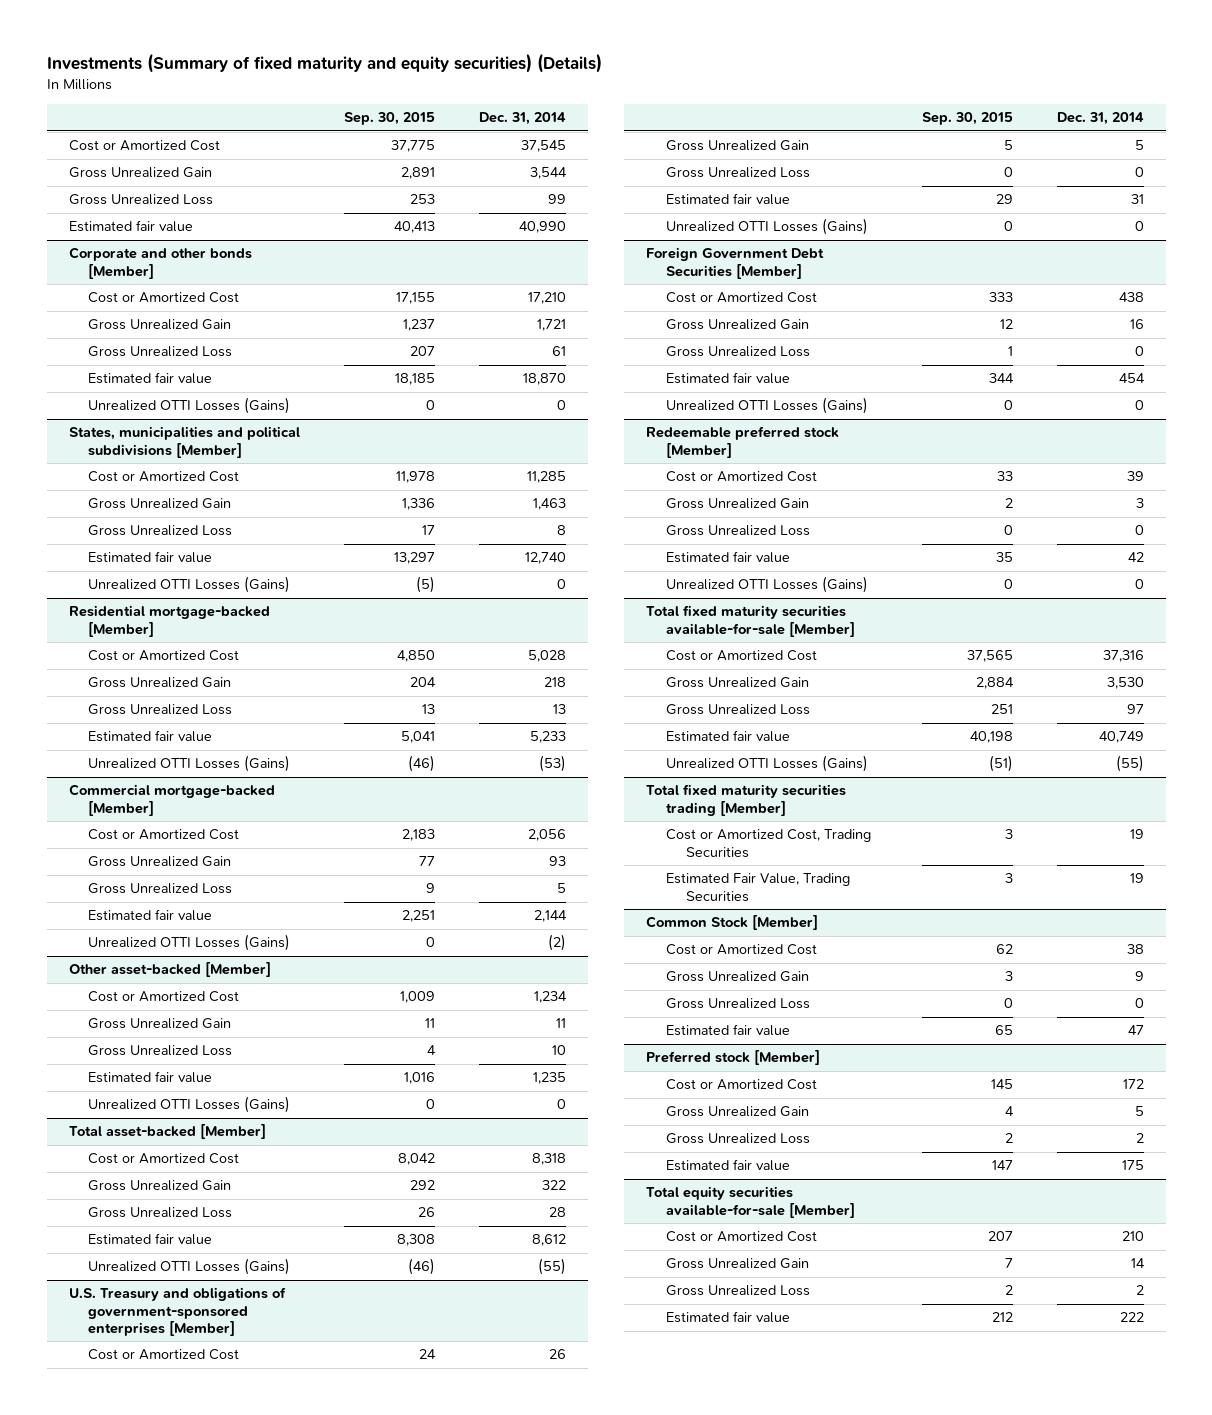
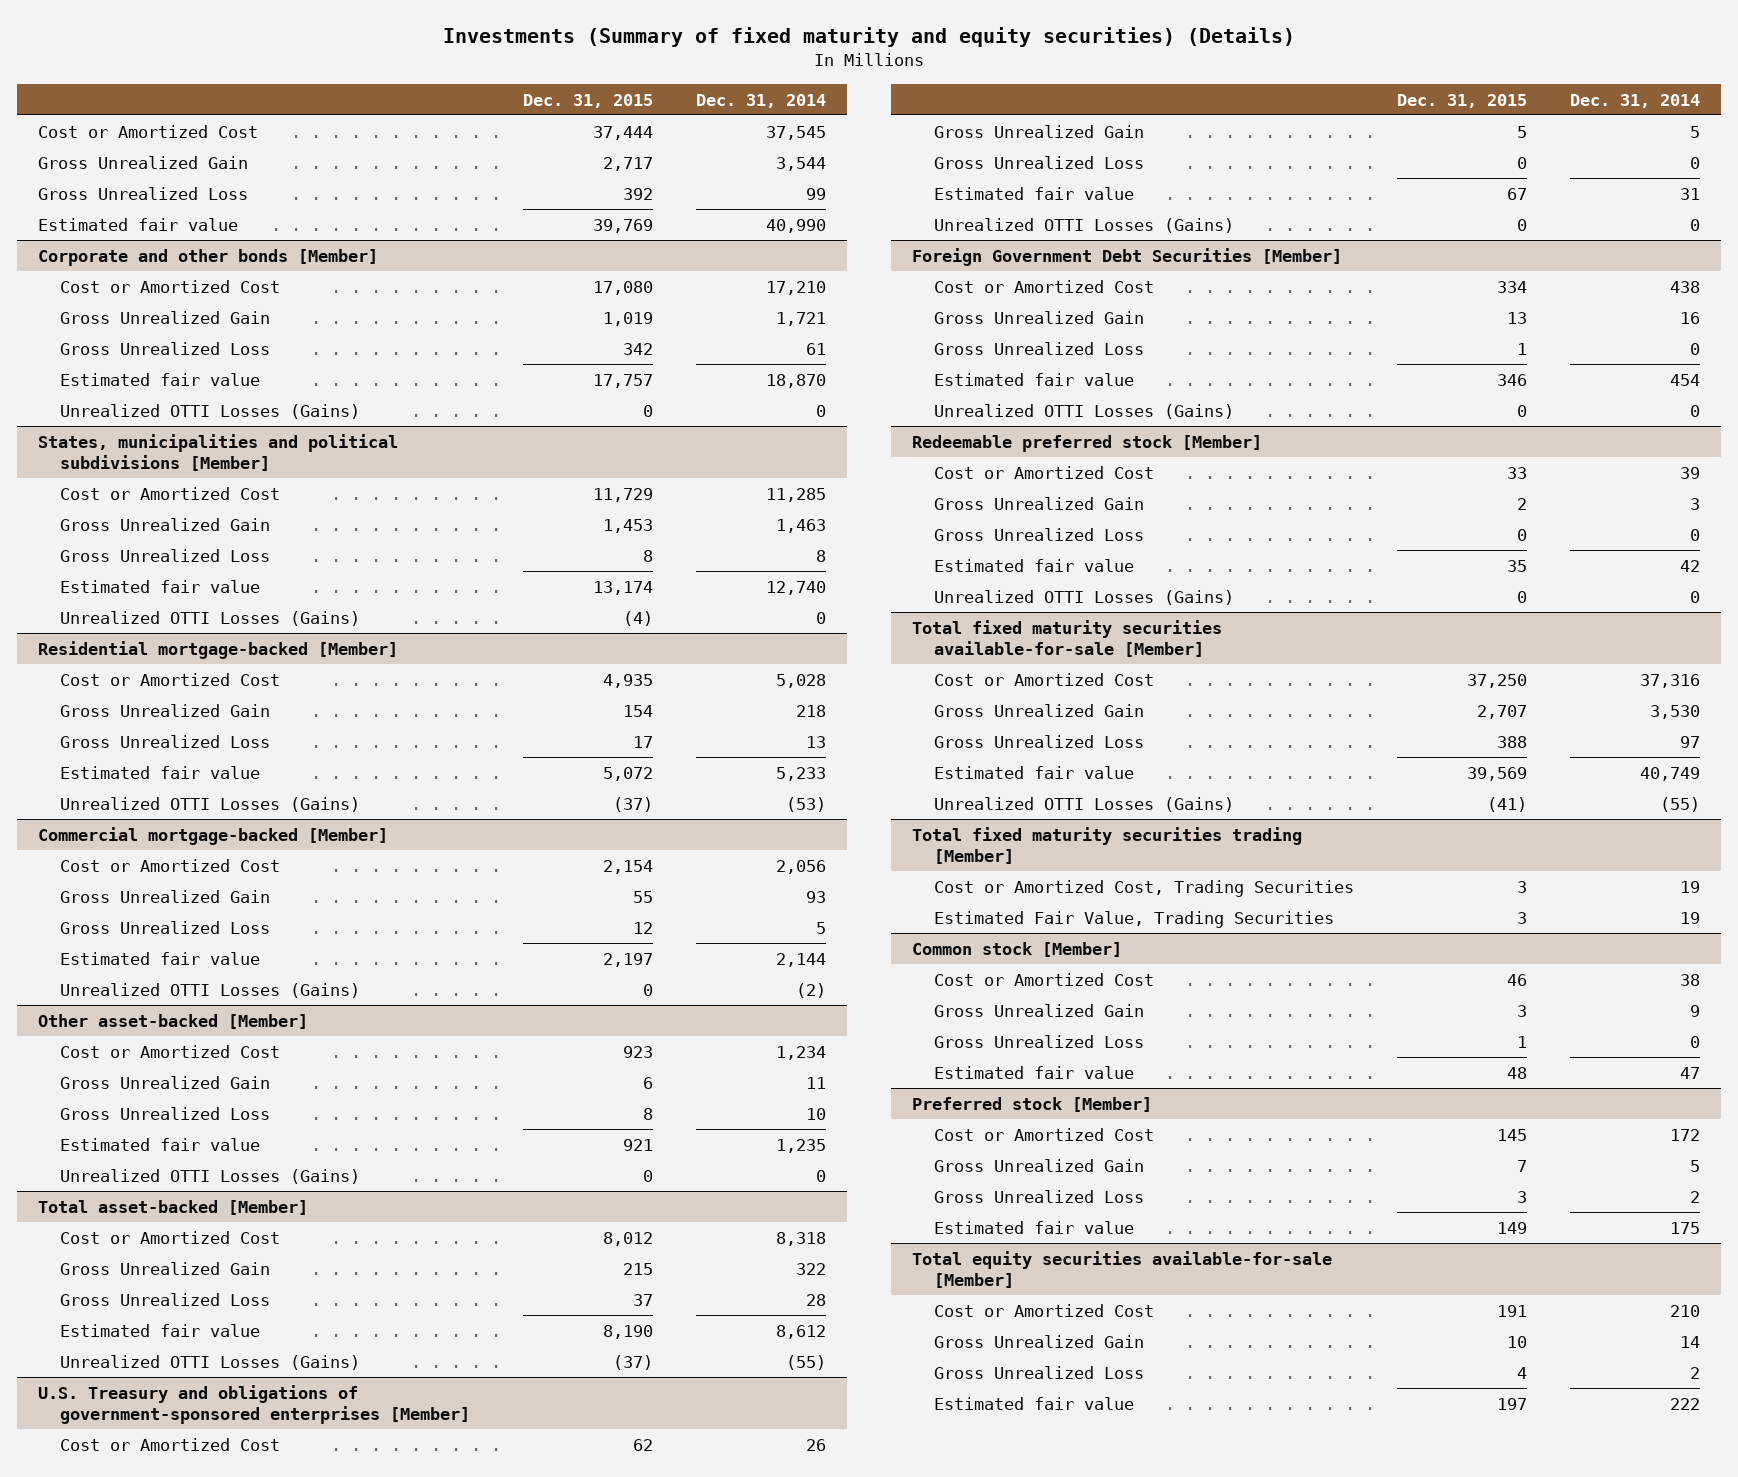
[343,112,435,126] Sep. 30, 2015 -> none
none -> [522,93,653,108] Dec. 31, 2015
[646,915,819,931] Common Stock [Member] -> [912,941,1123,957] Common stock [Member]

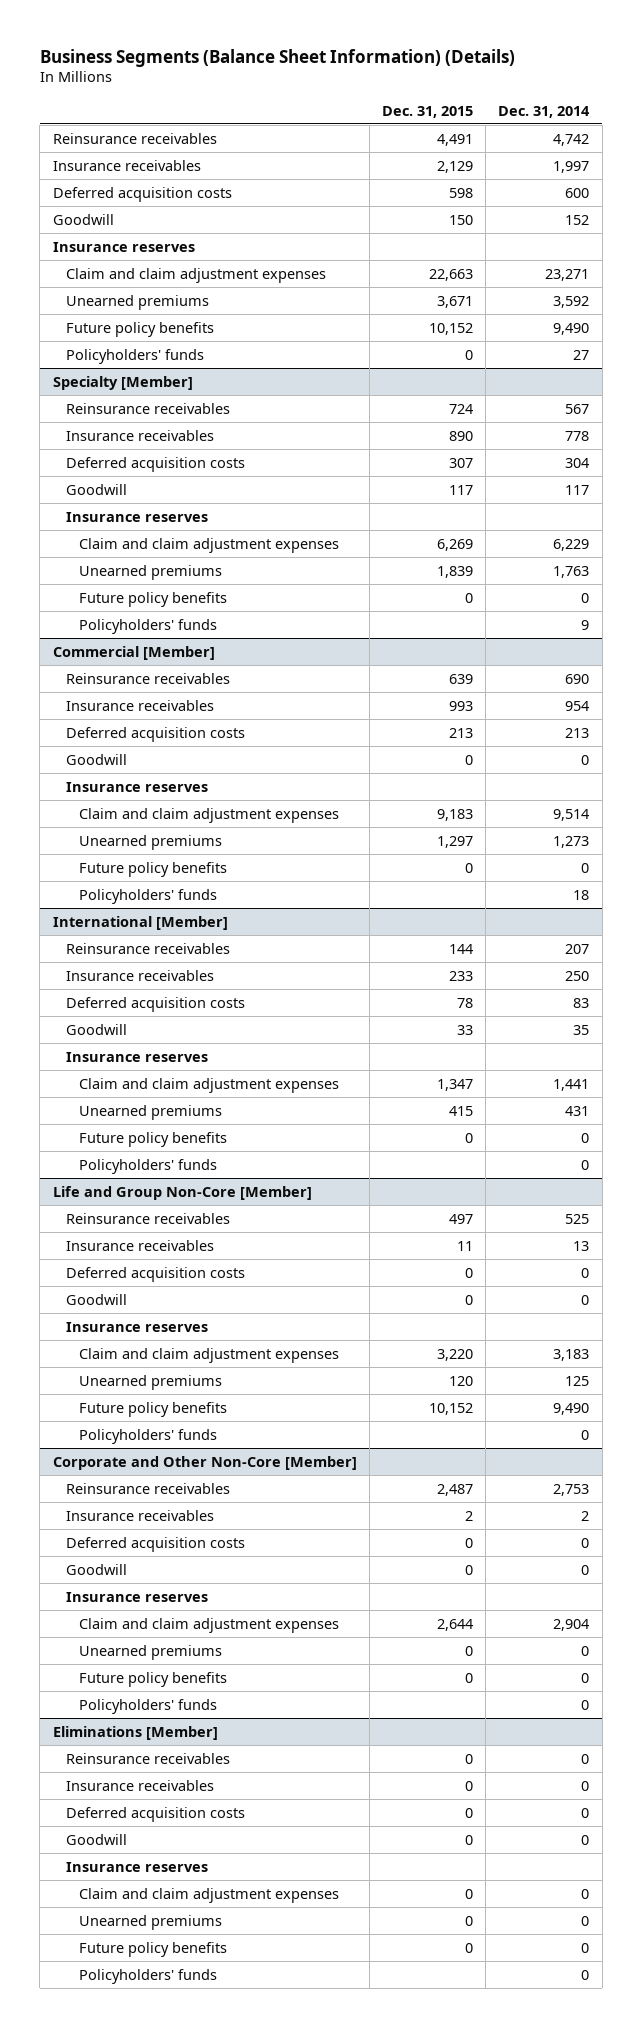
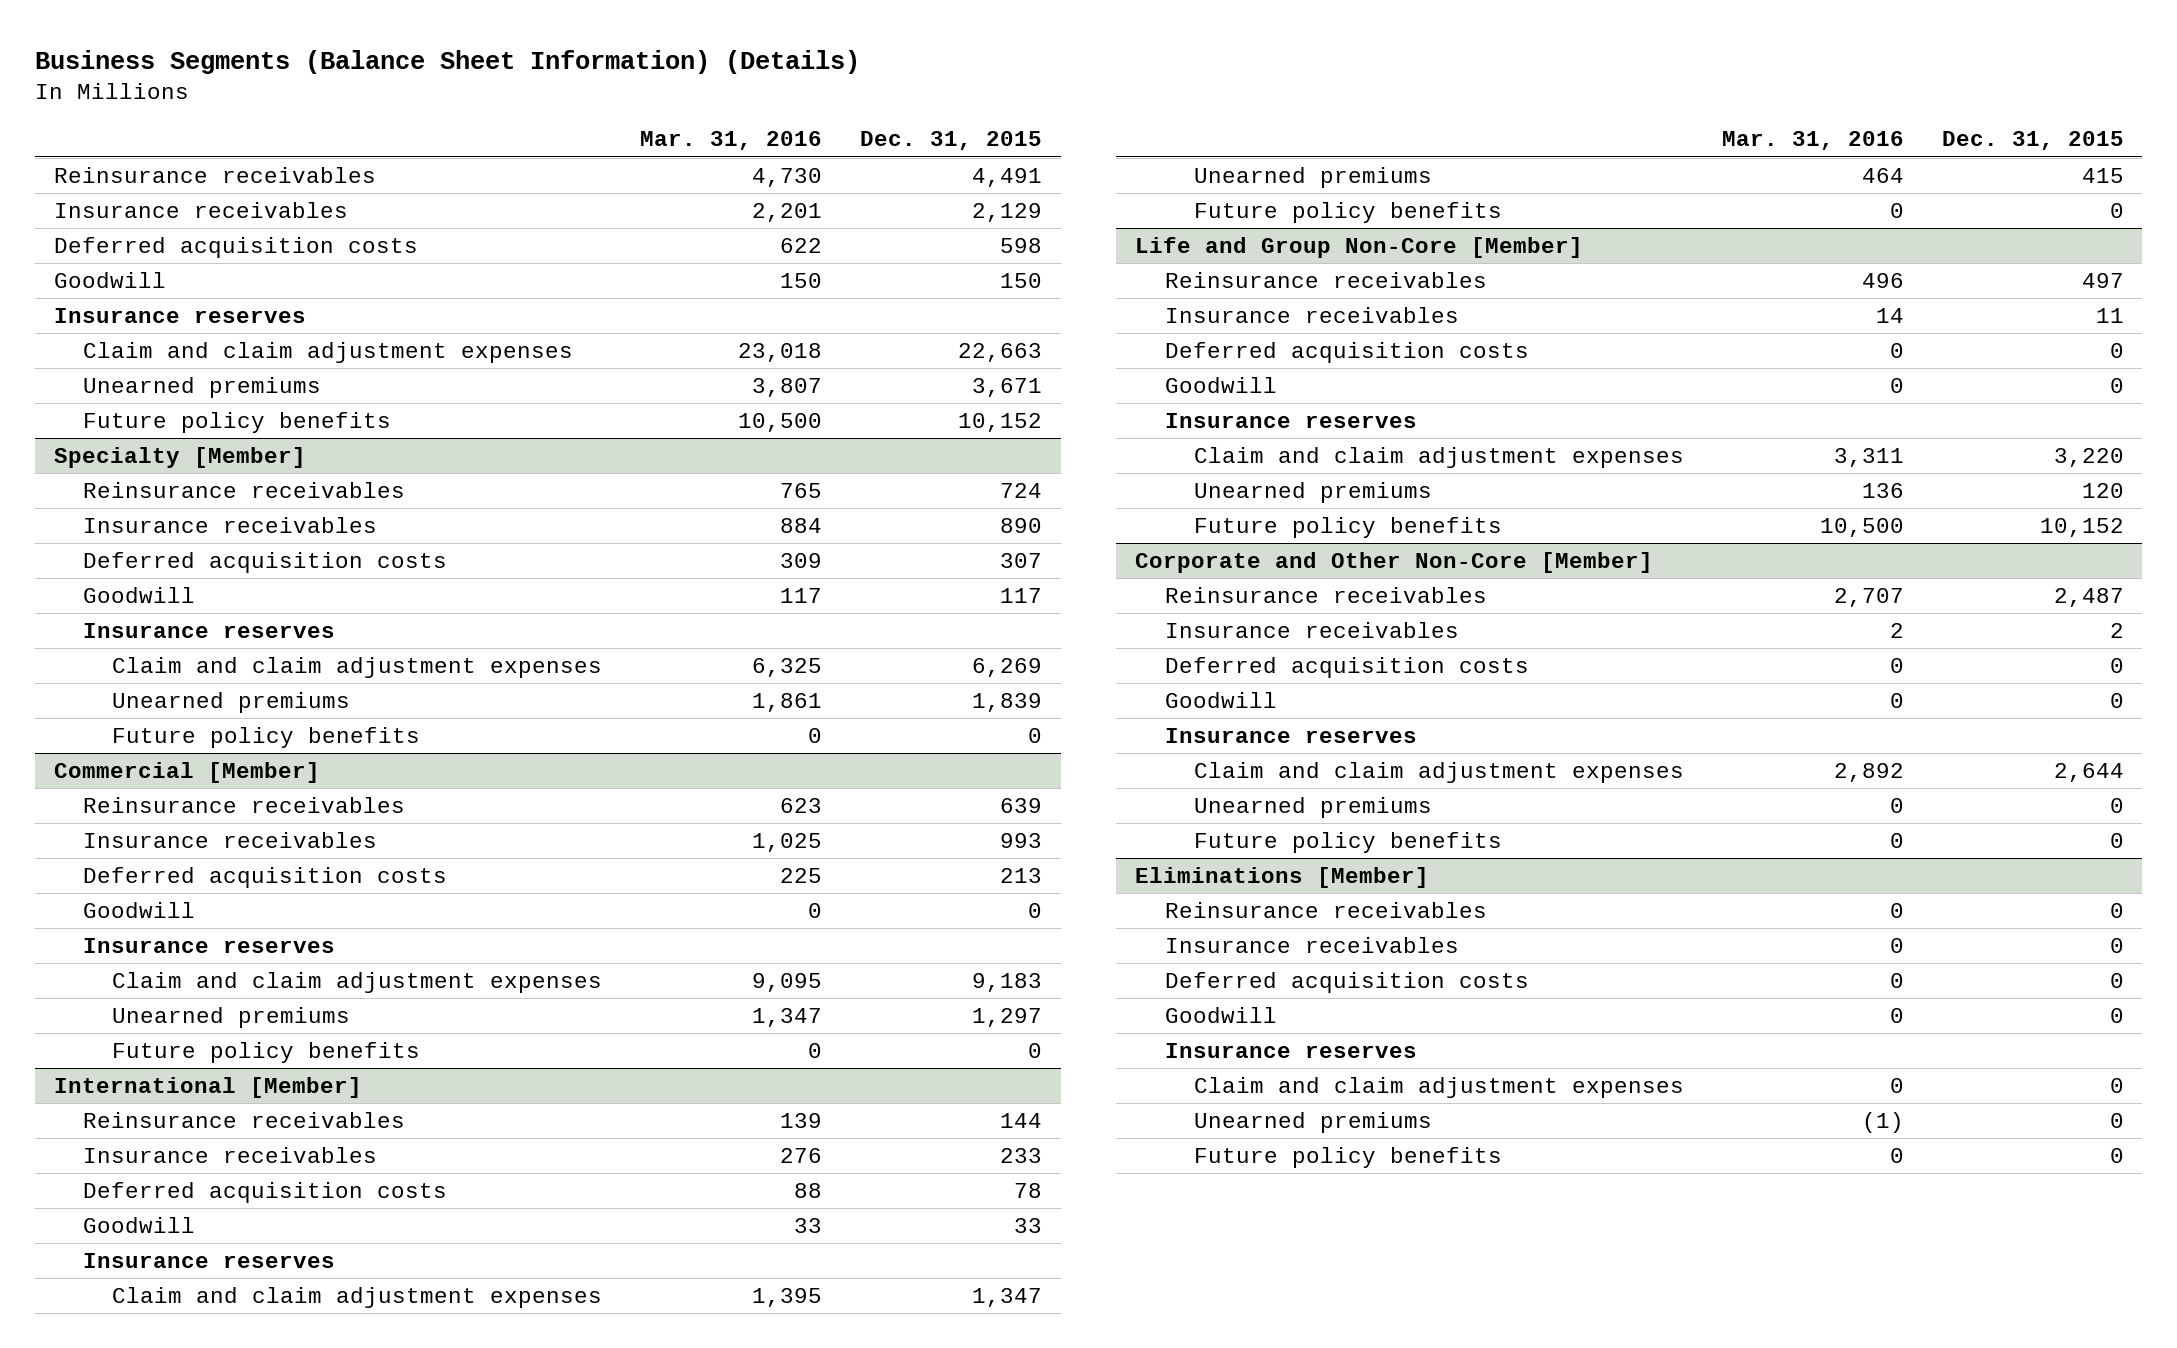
[498,105,591,118] Dec. 31, 2014 -> none
none -> [640,131,823,151] Mar. 31, 2016
[65,348,204,364] Policyholders' funds -> none
[78,618,217,634] Policyholders' funds -> none
[78,888,217,904] Policyholders' funds -> none
[78,1158,217,1174] Policyholders' funds -> none
[78,1428,217,1444] Policyholders' funds -> none
[78,1698,217,1714] Policyholders' funds -> none
[78,1968,217,1984] Policyholders' funds -> none

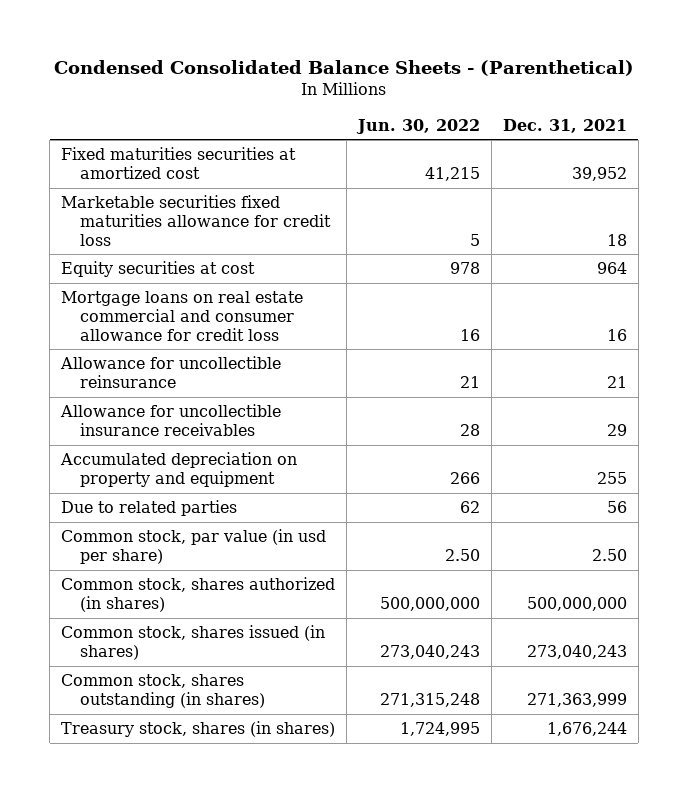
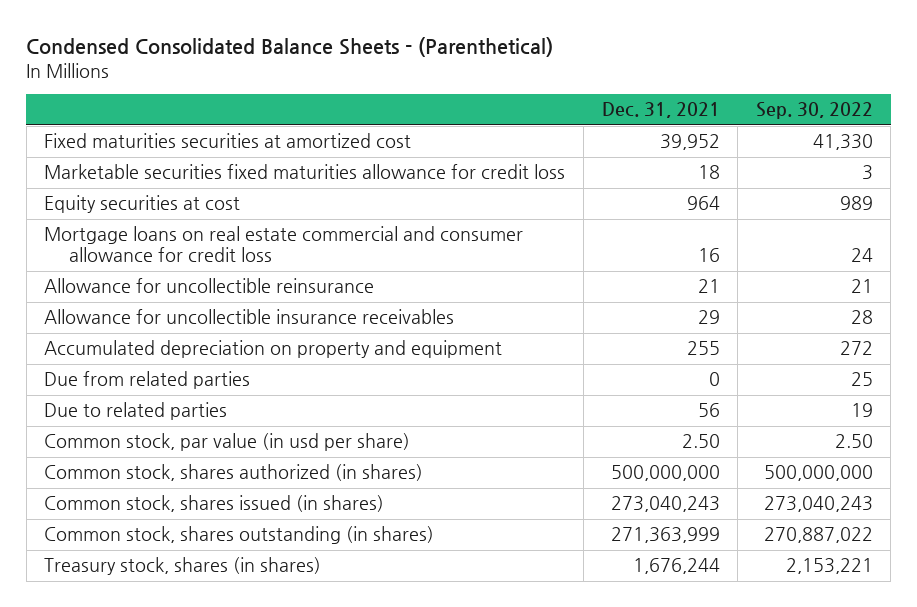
[356,118,481,134] Jun. 30, 2022 -> none
none -> [755,102,873,120] Sep. 30, 2022
none -> [44,371,251,390] Due from related parties

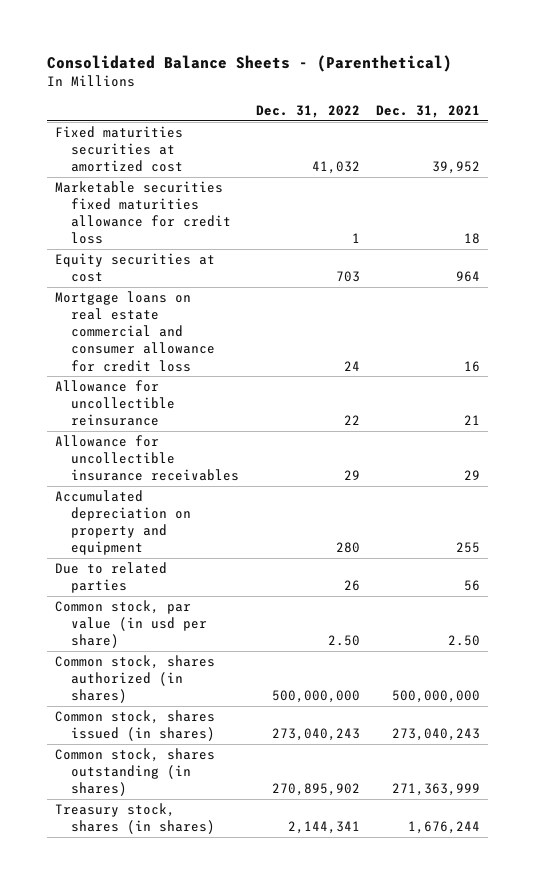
[26,37,554,58] Condensed Consolidated Balance Sheets - (Parenthetical) -> [46,54,452,72] Consolidated Balance Sheets - (Parenthetical)
[755,102,873,120] Sep. 30, 2022 -> none
none -> [255,104,360,118] Dec. 31, 2022
[44,371,251,390] Due from related parties -> none

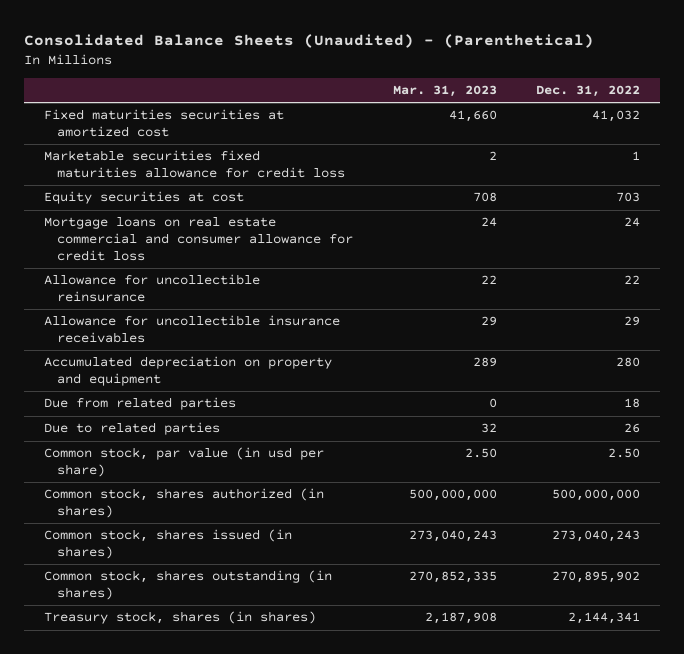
[46,54,452,72] Consolidated Balance Sheets - (Parenthetical) -> [23,34,594,49] Consolidated Balance Sheets (Unaudited) - (Parenthetical)
[375,104,480,118] Dec. 31, 2021 -> none
none -> [392,85,497,98] Mar. 31, 2023
none -> [43,397,236,411] Due from related parties

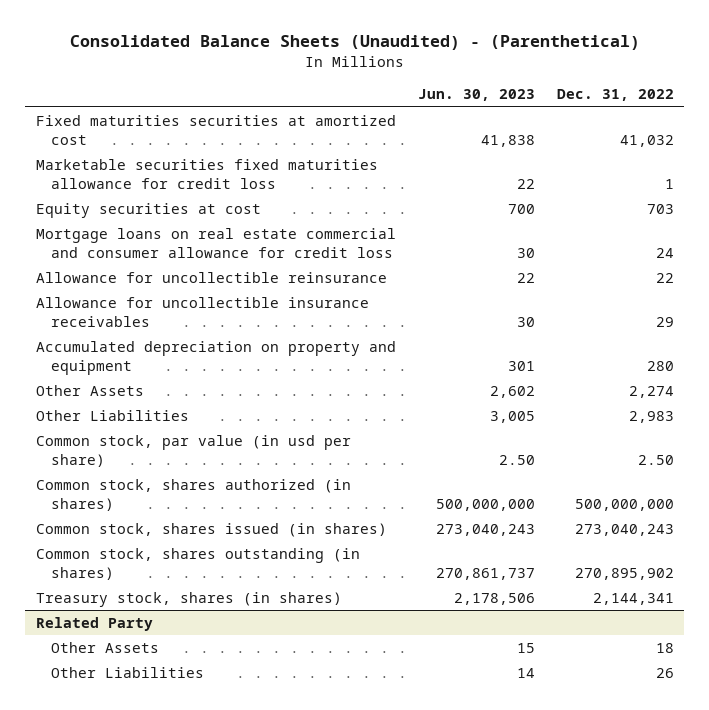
[392,85,497,98] Mar. 31, 2023 -> none
none -> [417,89,535,102] Jun. 30, 2023
[43,397,236,411] Due from related parties -> none
[43,422,220,436] Due to related parties -> none
none -> [35,384,144,396] Other Assets
none -> [35,409,189,421] Other Liabilities
none -> [35,616,153,631] Related Party
none -> [51,641,160,653] Other Assets
none -> [51,666,205,678] Other Liabilities

